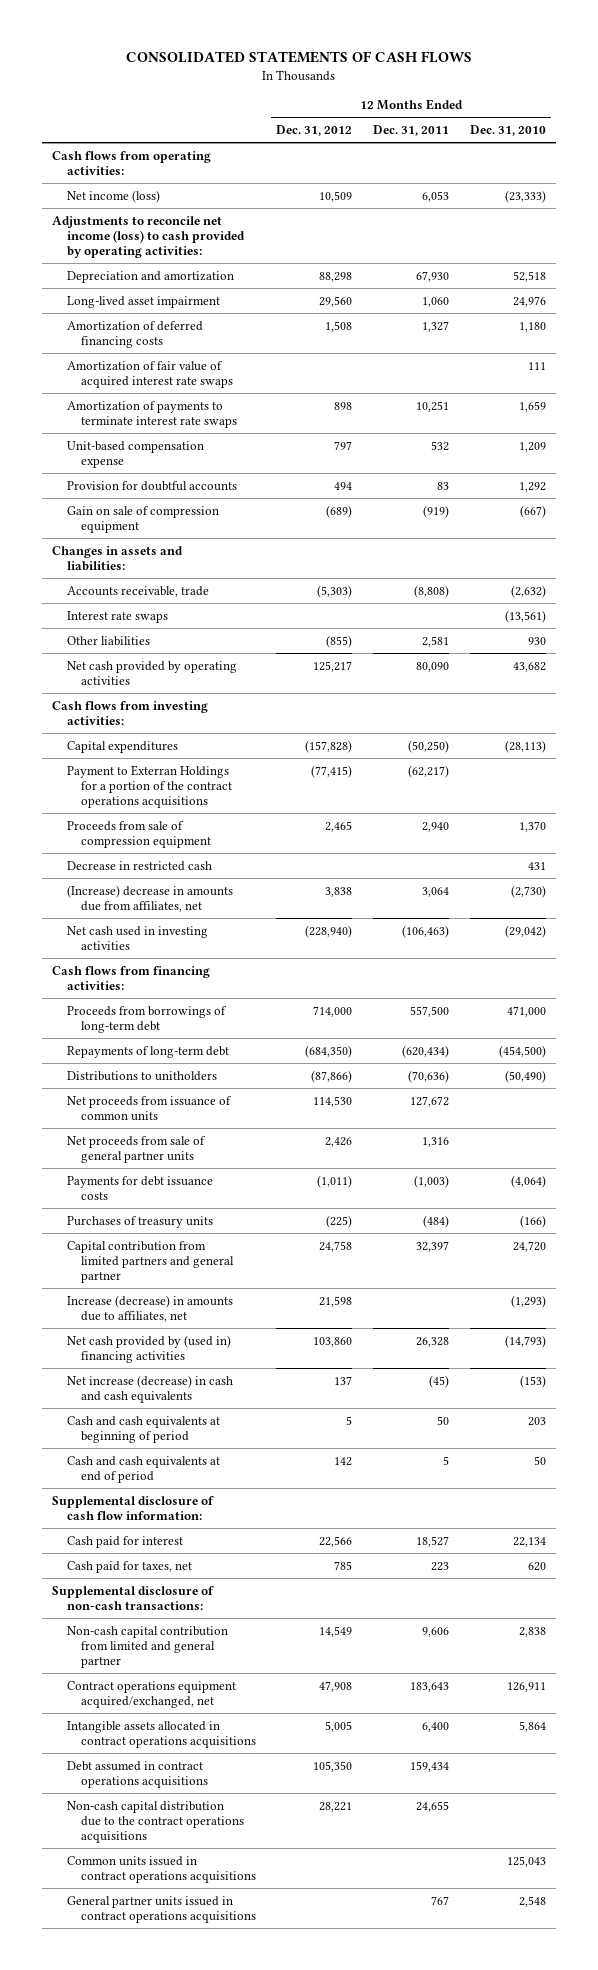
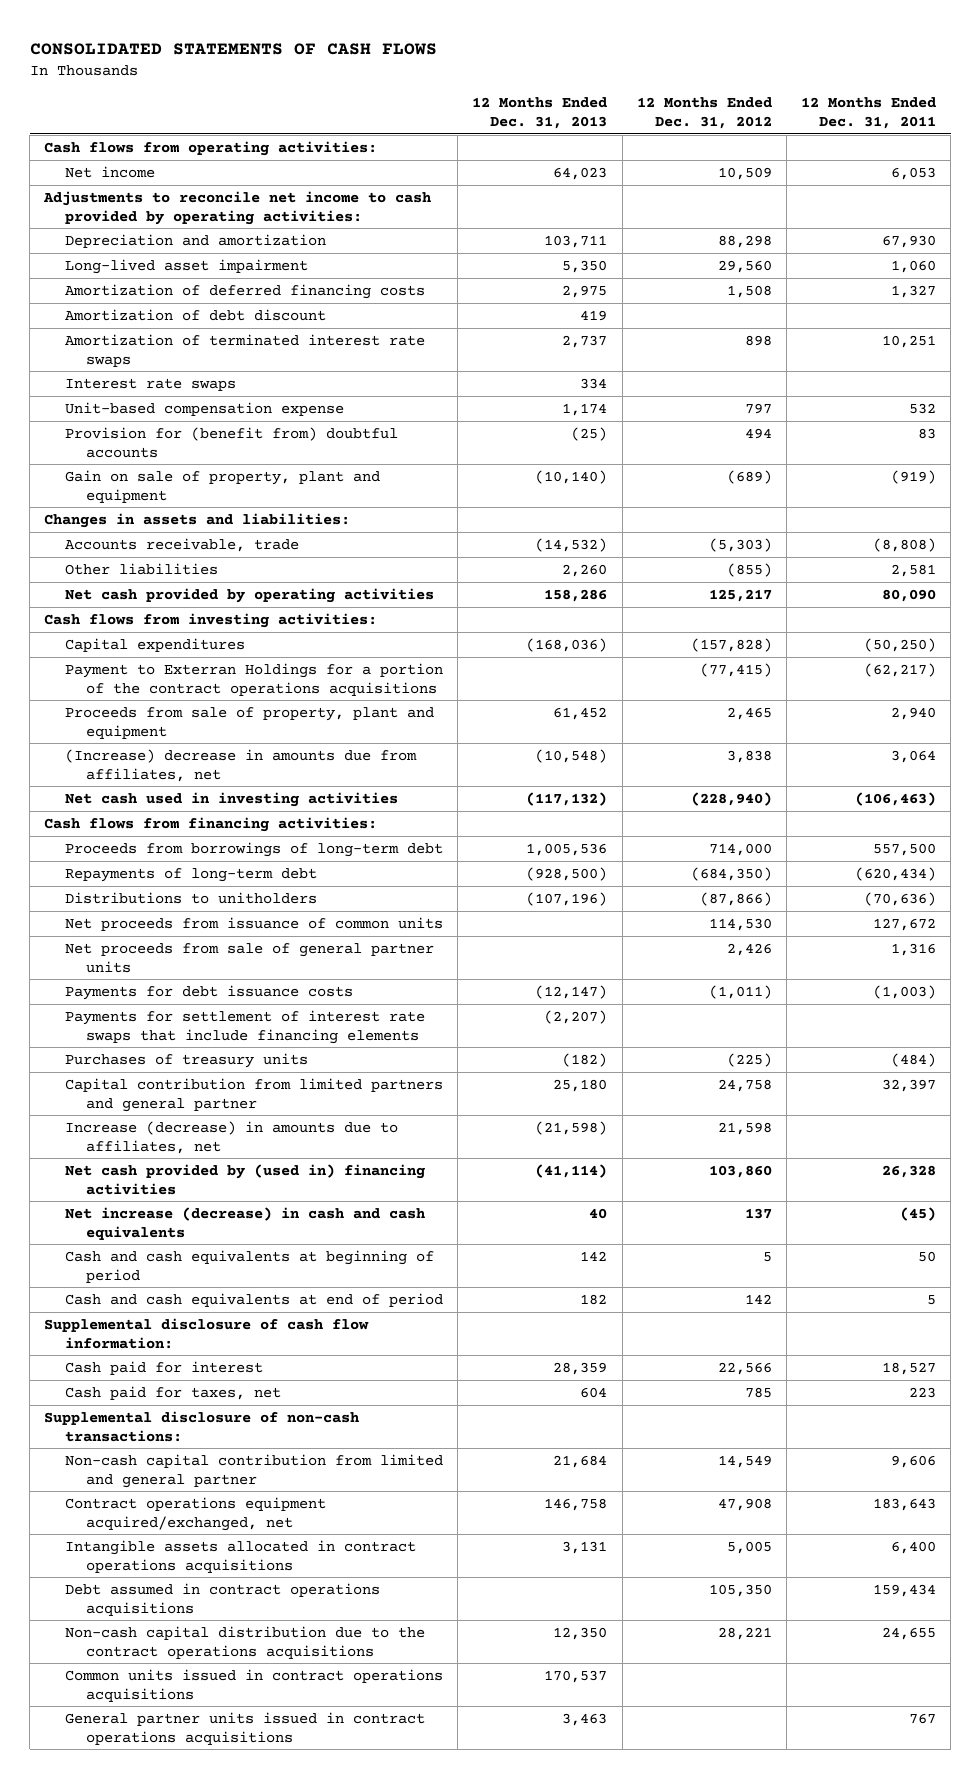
[469,125,546,137] Dec. 31, 2010 -> none
none -> [472,97,608,130] 12 Months Ended Dec. 31, 2013
[66,189,160,203] Net income (loss) -> [65,165,156,178] Net income
[52,215,245,258] Adjustments to reconcile net income (loss) to cash provided by operating activities: -> [43,190,432,225] Adjustments to reconcile net income to cash provided by operating activities:
[66,360,233,388] Amortization of fair value of acquired interest rate swaps -> none
none -> [65,308,327,321] Amortization of debt discount
[66,400,237,428] Amortization of payments to terminate interest rate swaps -> [65,333,426,367] Amortization of terminated interest rate swaps
[66,610,168,623] Interest rate swaps -> [65,377,237,391] Interest rate swaps
[66,480,237,491] Provision for doubtful accounts -> [65,426,399,458] Provision for (benefit from) doubtful accounts
[66,505,219,533] Gain on sale of compression equipment -> [65,469,381,503] Gain on sale of property, plant and equipment
[66,860,212,871] Decrease in restricted cash -> none
[66,820,211,848] Proceeds from sale of compression equipment -> [65,706,435,739] Proceeds from sale of property, plant and equipment
none -> [65,1009,426,1044] Payments for settlement of interest rate swaps that include financing elements

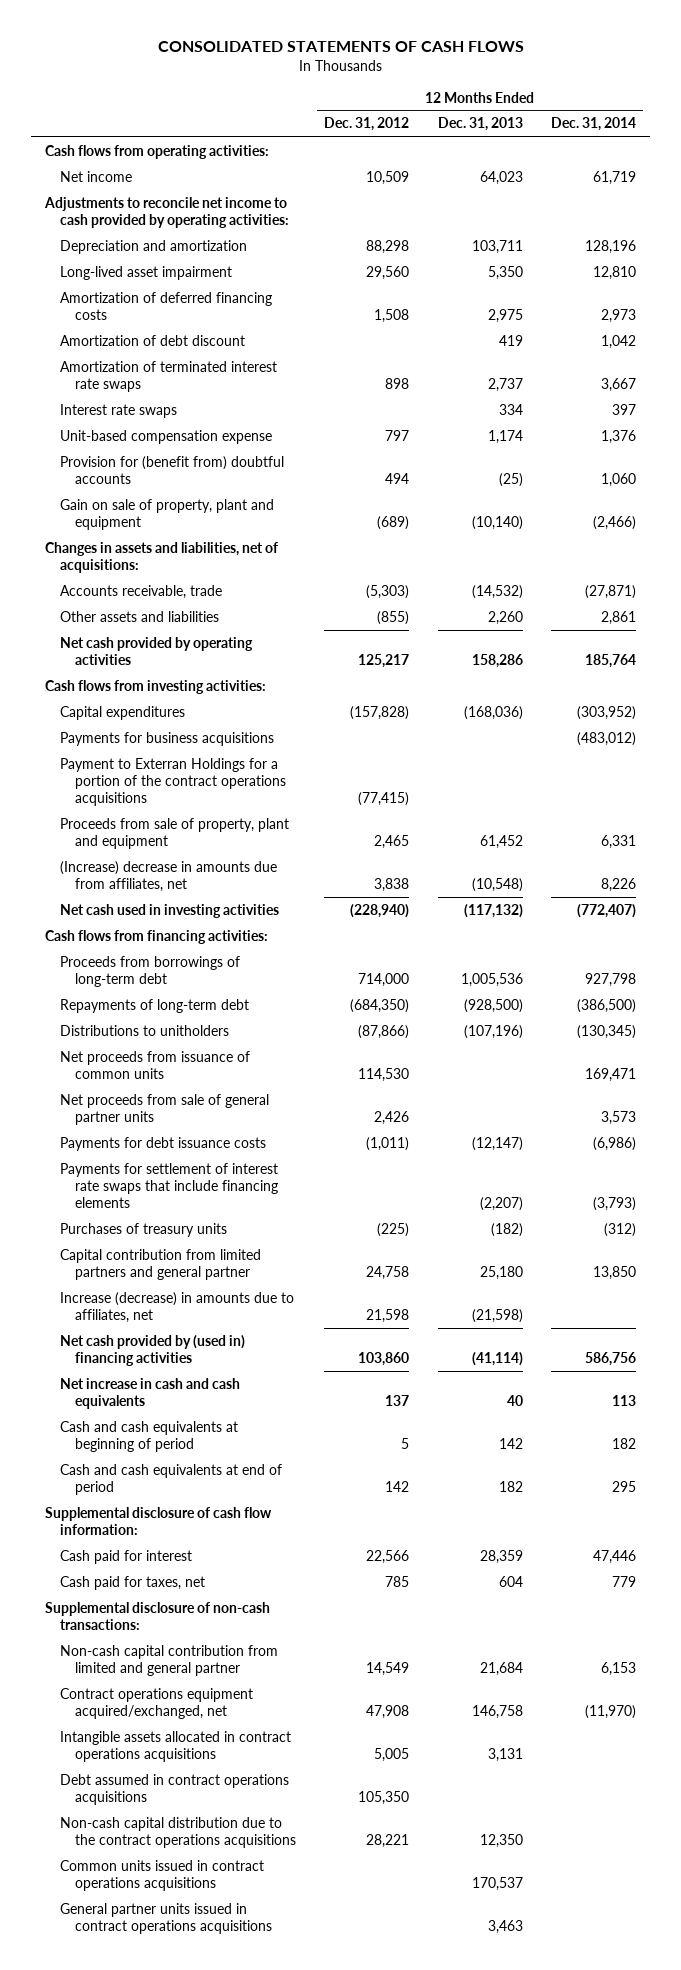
[801,97,937,130] 12 Months Ended Dec. 31, 2011 -> none
none -> [550,117,636,132] Dec. 31, 2014
[44,512,351,528] Changes in assets and liabilities: -> [45,541,279,573] Changes in assets and liabilities, net of acquisitions:
[65,562,219,575] Other liabilities -> [60,610,220,622] Other assets and liabilities
none -> [60,731,275,746] Payments for business acquisitions
[65,1206,426,1240] Net increase (decrease) in cash and cash equivalents -> [60,1377,241,1409] Net increase in cash and cash equivalents

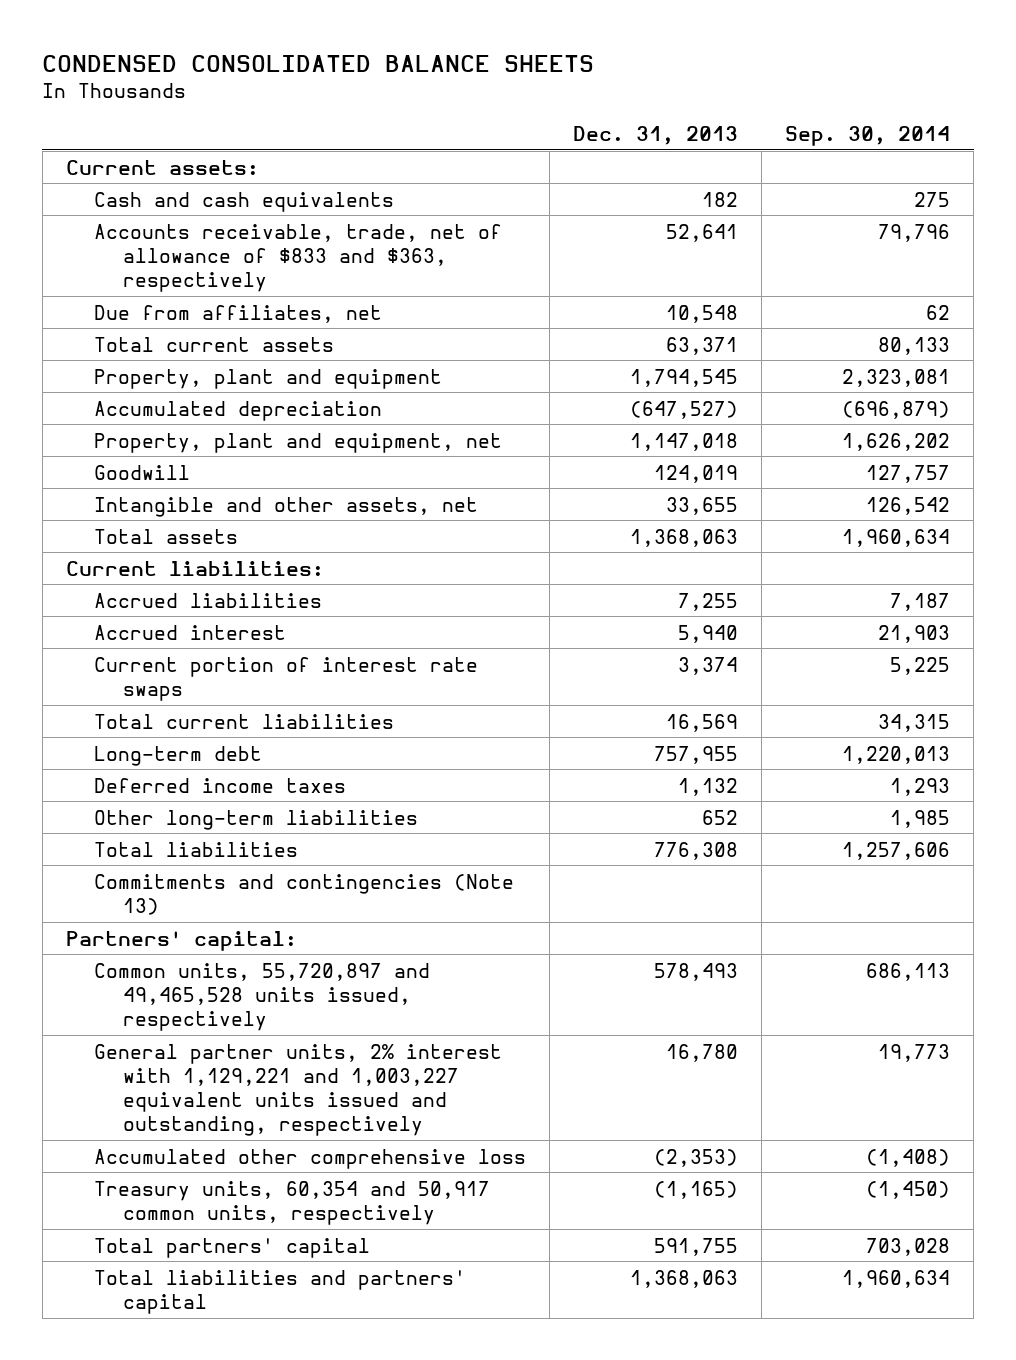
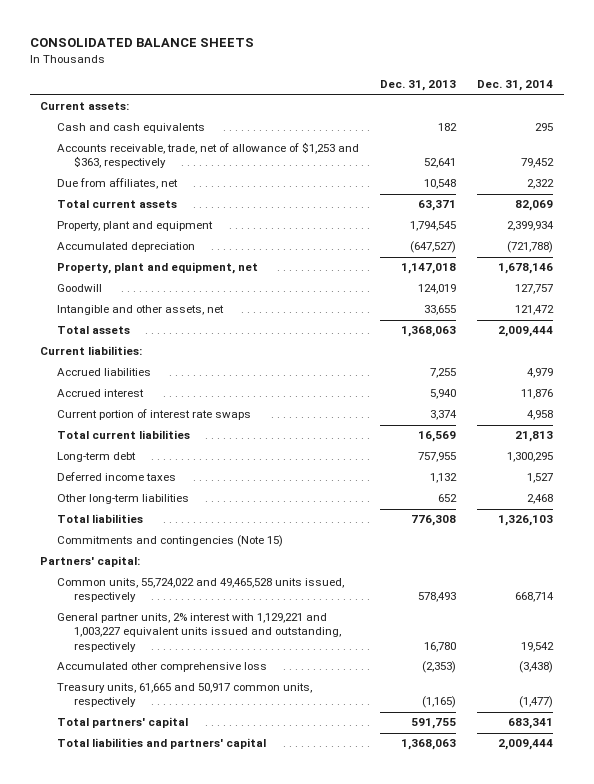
[42,55,595,73] CONDENSED CONSOLIDATED BALANCE SHEETS -> [29,38,254,48] CONSOLIDATED BALANCE SHEETS
[785,125,951,146] Sep. 30, 2014 -> none
none -> [477,80,554,92] Dec. 31, 2014
[94,223,503,293] Accounts receivable, trade, net of allowance of $833 and $363, respectively -> [57,142,360,169] Accounts receivable, trade, net of allowance of $1,253 and $363, respectively
[94,873,515,915] Commitments and contingencies (Note 13) -> [57,535,284,548] Commitments and contingencies (Note 15)
[94,962,431,1032] Common units, 55,720,897 and 49,465,528 units issued, respectively -> [57,578,345,603] Common units, 55,724,022 and 49,465,528 units issued, respectively
[94,1180,491,1225] Treasury units, 60,354 and 50,917 common units, respectively -> [57,683,313,708] Treasury units, 61,665 and 50,917 common units, respectively

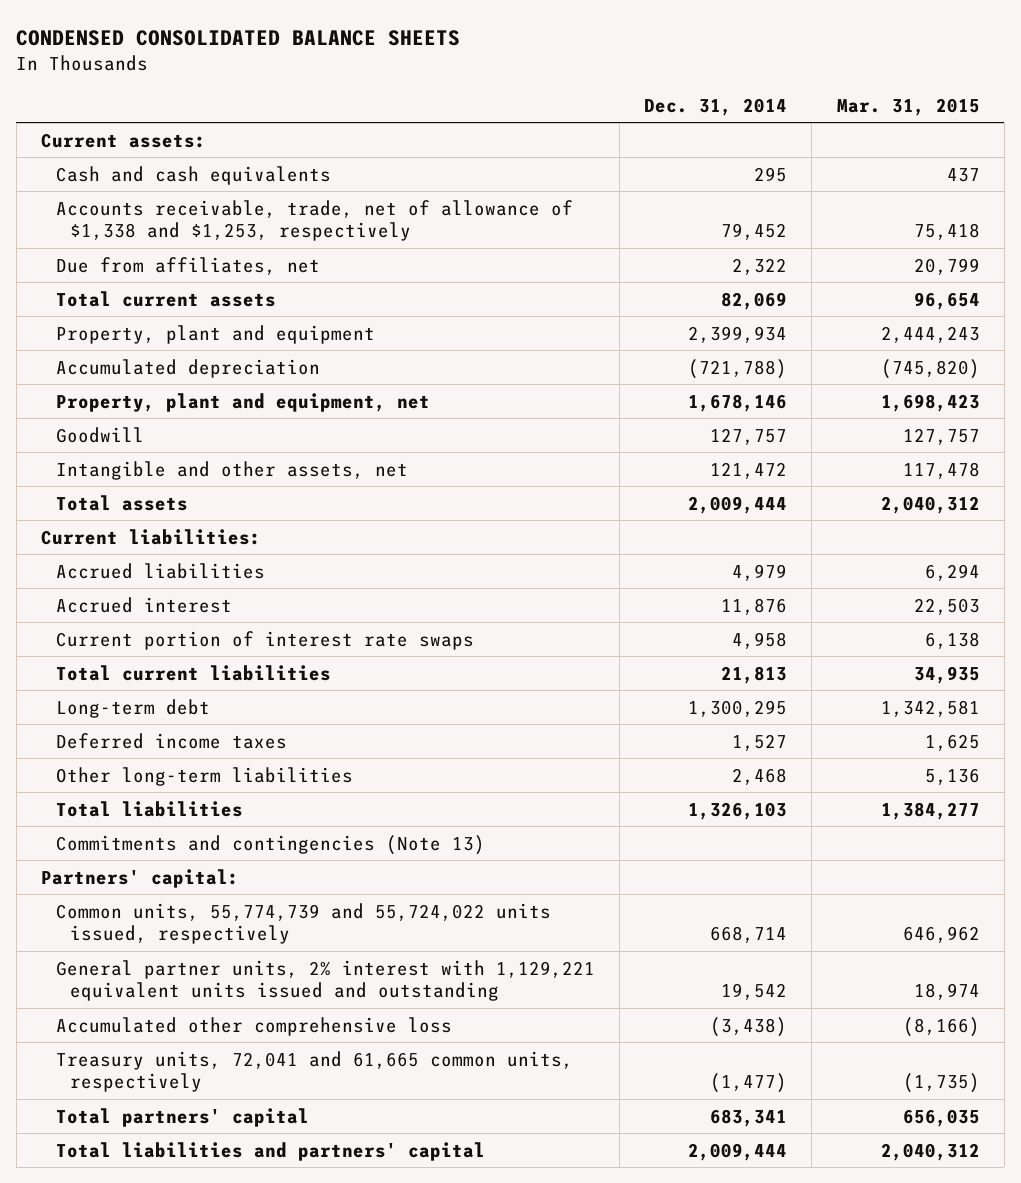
[29,38,254,48] CONSOLIDATED BALANCE SHEETS -> [16,29,461,46] CONDENSED CONSOLIDATED BALANCE SHEETS
[380,80,457,92] Dec. 31, 2013 -> none
none -> [836,97,980,116] Mar. 31, 2015
[57,142,360,169] Accounts receivable, trade, net of allowance of $1,253 and $363, respectively -> [55,199,573,241] Accounts receivable, trade, net of allowance of $1,338 and $1,253, respectively
[57,535,284,548] Commitments and contingencies (Note 15) -> [55,834,485,855] Commitments and contingencies (Note 13)
[57,578,345,603] Common units, 55,724,022 and 49,465,528 units issued, respectively -> [55,902,551,944] Common units, 55,774,739 and 55,724,022 units issued, respectively
[57,613,341,652] General partner units, 2% interest with 1,129,221 and 1,003,227 equivalent units issued and outstanding, respectively -> [55,959,595,1001] General partner units, 2% interest with 1,129,221 equivalent units issued and outstanding
[57,683,313,708] Treasury units, 61,665 and 50,917 common units, respectively -> [55,1050,573,1092] Treasury units, 72,041 and 61,665 common units, respectively

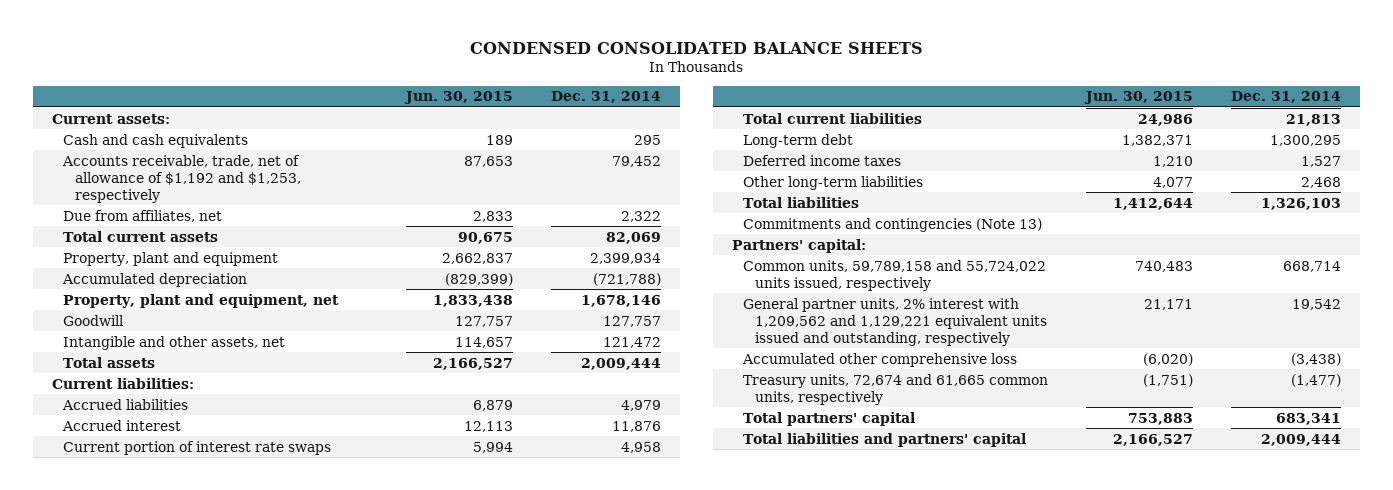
[836,97,980,116] Mar. 31, 2015 -> none
none -> [404,91,514,105] Jun. 30, 2015
[55,199,573,241] Accounts receivable, trade, net of allowance of $1,338 and $1,253, respectively -> [62,154,301,203] Accounts receivable, trade, net of allowance of $1,192 and $1,253, respectively
[55,902,551,944] Common units, 55,774,739 and 55,724,022 units issued, respectively -> [743,259,1047,291] Common units, 59,789,158 and 55,724,022 units issued, respectively
[55,959,595,1001] General partner units, 2% interest with 1,129,221 equivalent units issued and outstanding -> [743,297,1047,346] General partner units, 2% interest with 1,209,562 and 1,129,221 equivalent units issued and outstanding, respectively
[55,1050,573,1092] Treasury units, 72,041 and 61,665 common units, respectively -> [743,373,1049,405] Treasury units, 72,674 and 61,665 common units, respectively

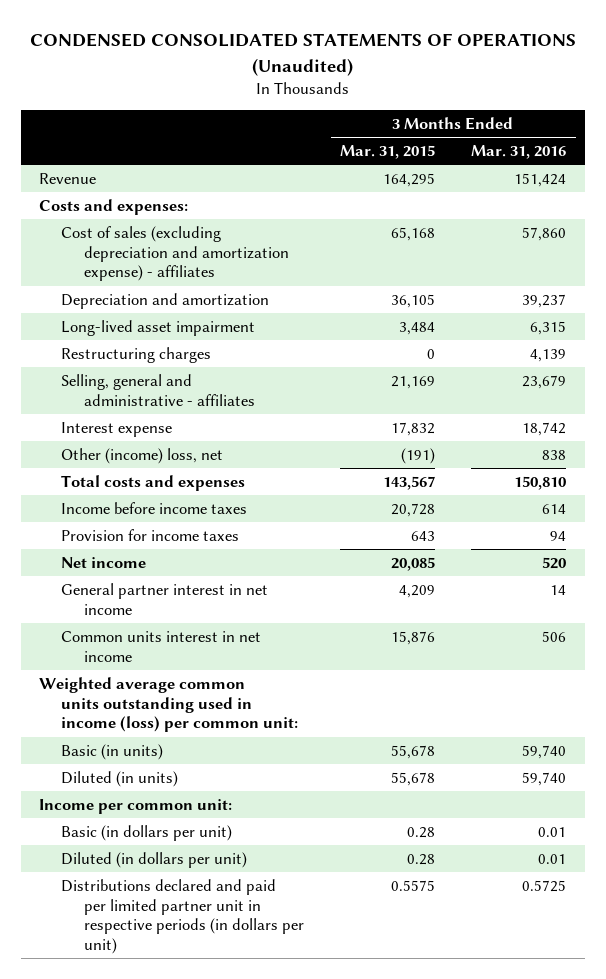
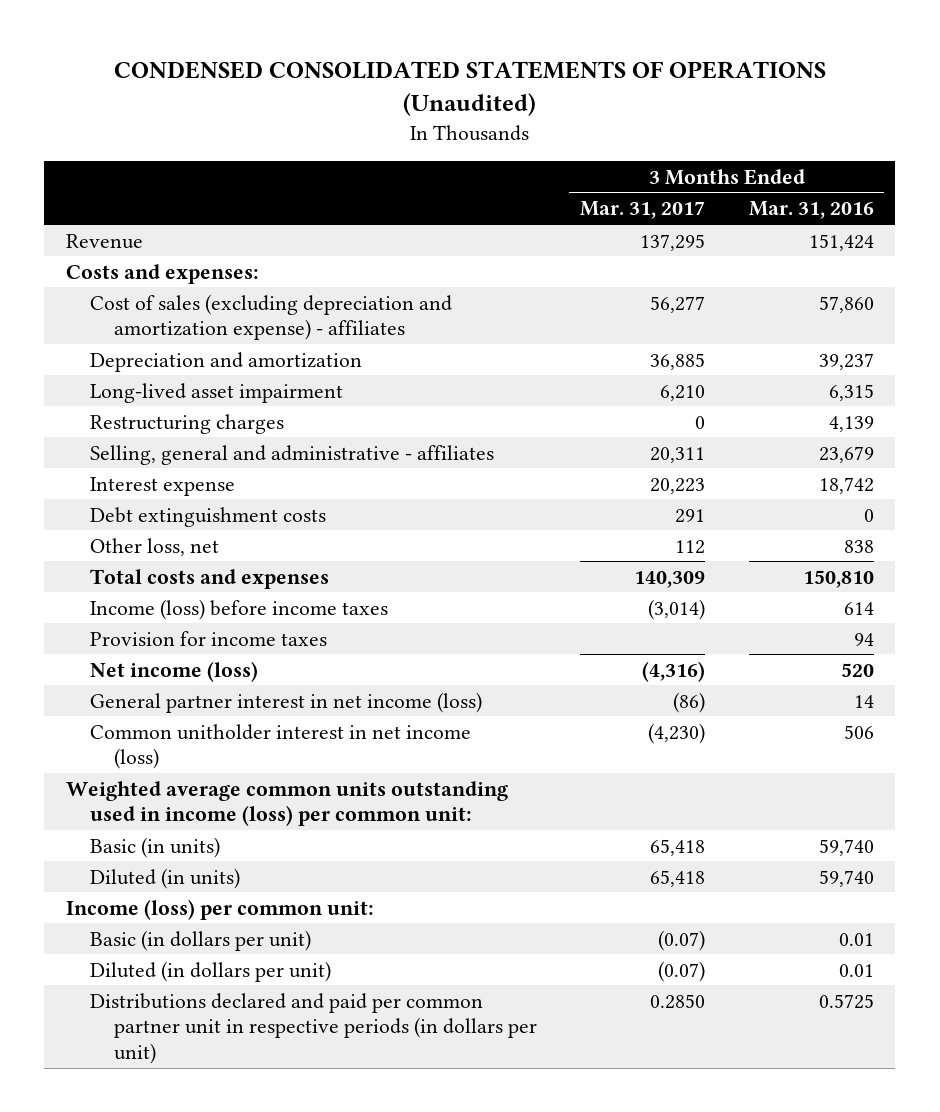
[340,144,436,159] Mar. 31, 2015 -> none
none -> [580,201,706,220] Mar. 31, 2017
none -> [89,506,326,527] Debt extinguishment costs
[61,447,224,464] Other (income) loss, net -> [89,537,219,556] Other loss, net
[61,501,248,514] Income before income taxes -> [89,598,388,620] Income (loss) before income taxes
[61,556,147,568] Net income -> [89,660,258,682] Net income (loss)
[61,582,269,615] General partner interest in net income -> [89,691,482,713] General partner interest in net income (loss)
[61,630,262,662] Common units interest in net income -> [89,723,471,770] Common unitholder interest in net income (loss)
[39,798,233,814] Income per common unit: -> [65,898,374,920] Income (loss) per common unit:
[61,878,304,954] Distributions declared and paid per limited partner unit in respective periods (in dollars per unit) -> [89,992,537,1065] Distributions declared and paid per common partner unit in respective periods (in dollars per unit)

